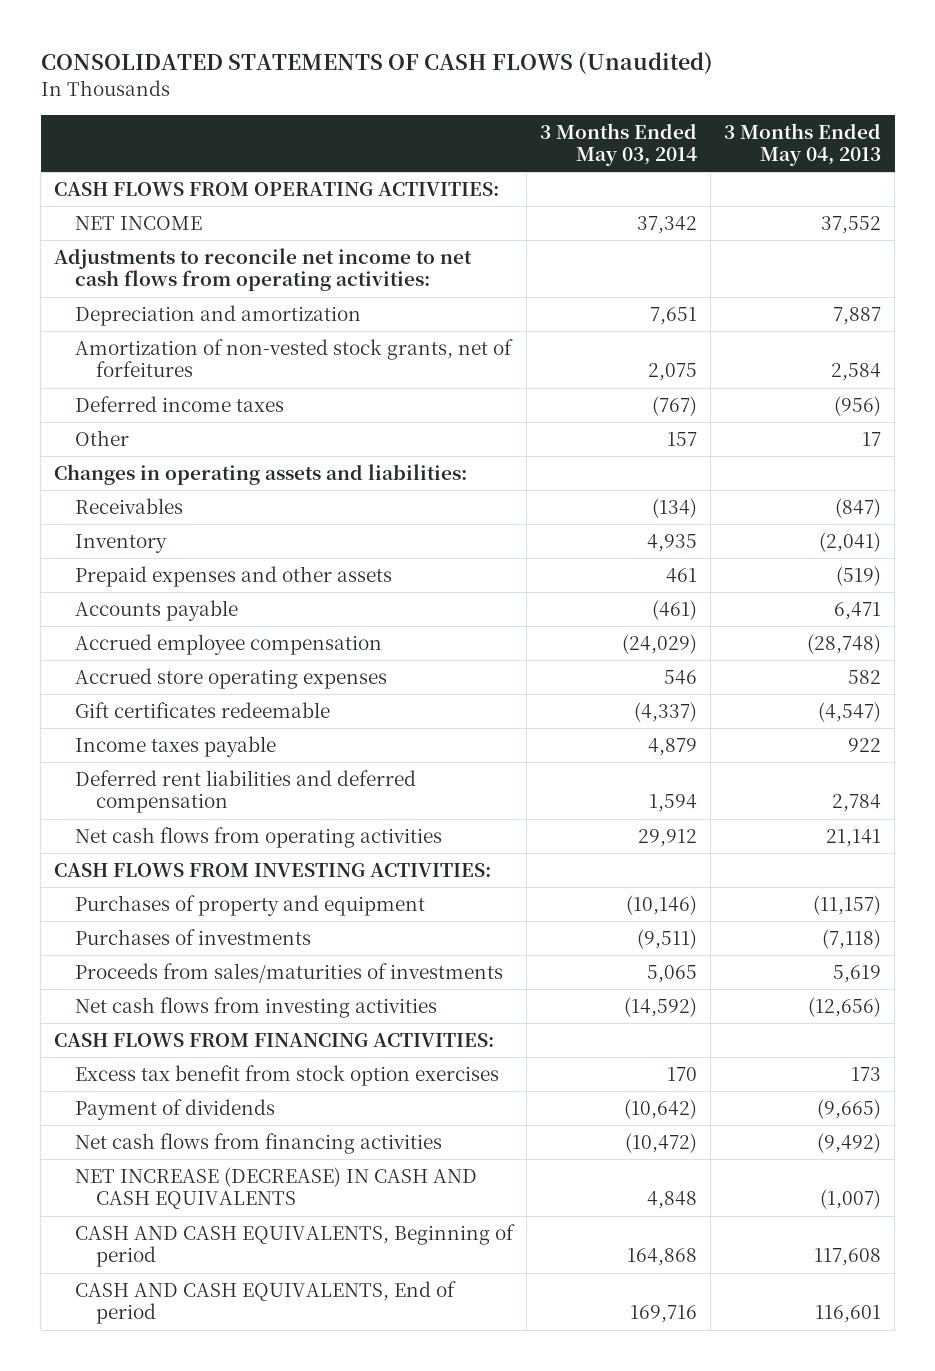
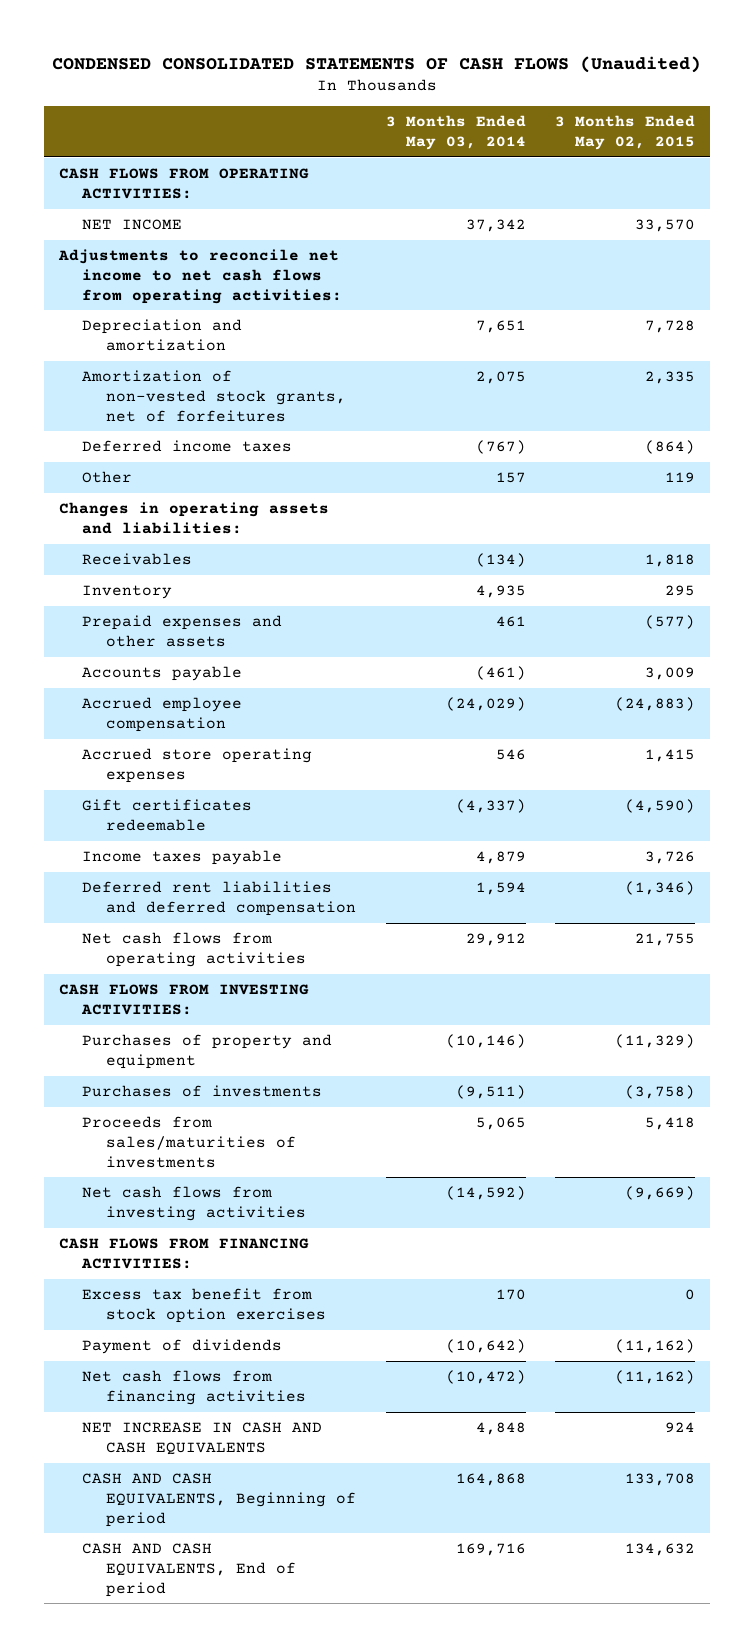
[40,52,713,76] CONSOLIDATED STATEMENTS OF CASH FLOWS (Unaudited) -> [51,55,701,73] CONDENSED CONSOLIDATED STATEMENTS OF CASH FLOWS (Unaudited)
[724,122,882,166] 3 Months Ended May 04, 2013 -> none
none -> [555,115,696,150] 3 Months Ended May 02, 2015
[75,1166,478,1210] NET INCREASE (DECREASE) IN CASH AND CASH EQUIVALENTS -> [82,1421,323,1455] NET INCREASE IN CASH AND CASH EQUIVALENTS

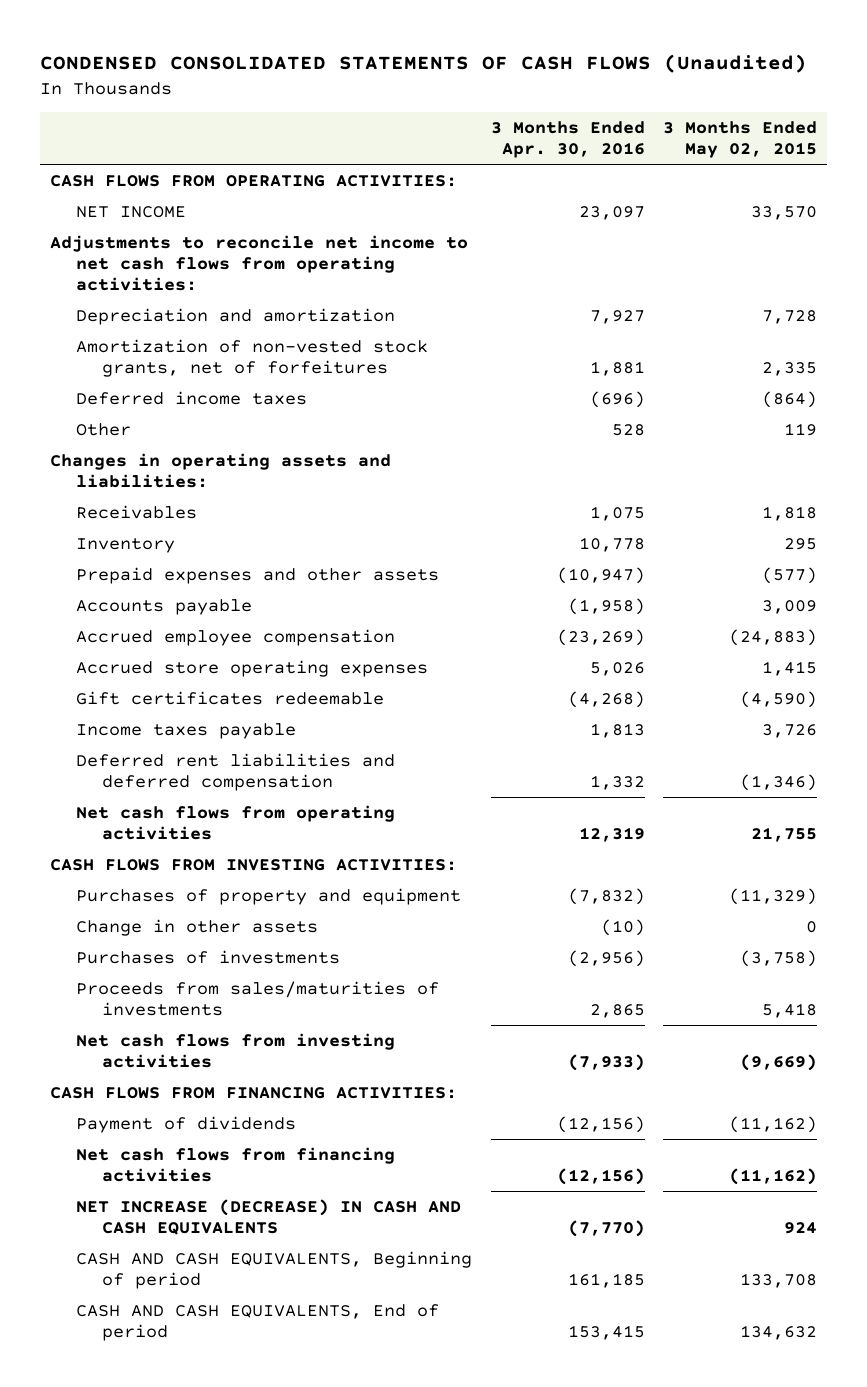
[385,115,526,150] 3 Months Ended May 03, 2014 -> none
none -> [490,121,645,159] 3 Months Ended Apr. 30, 2016
none -> [75,918,318,936] Change in other assets
[82,1287,326,1323] Excess tax benefit from stock option exercises -> none
[82,1421,323,1455] NET INCREASE IN CASH AND CASH EQUIVALENTS -> [75,1198,461,1236] NET INCREASE (DECREASE) IN CASH AND CASH EQUIVALENTS

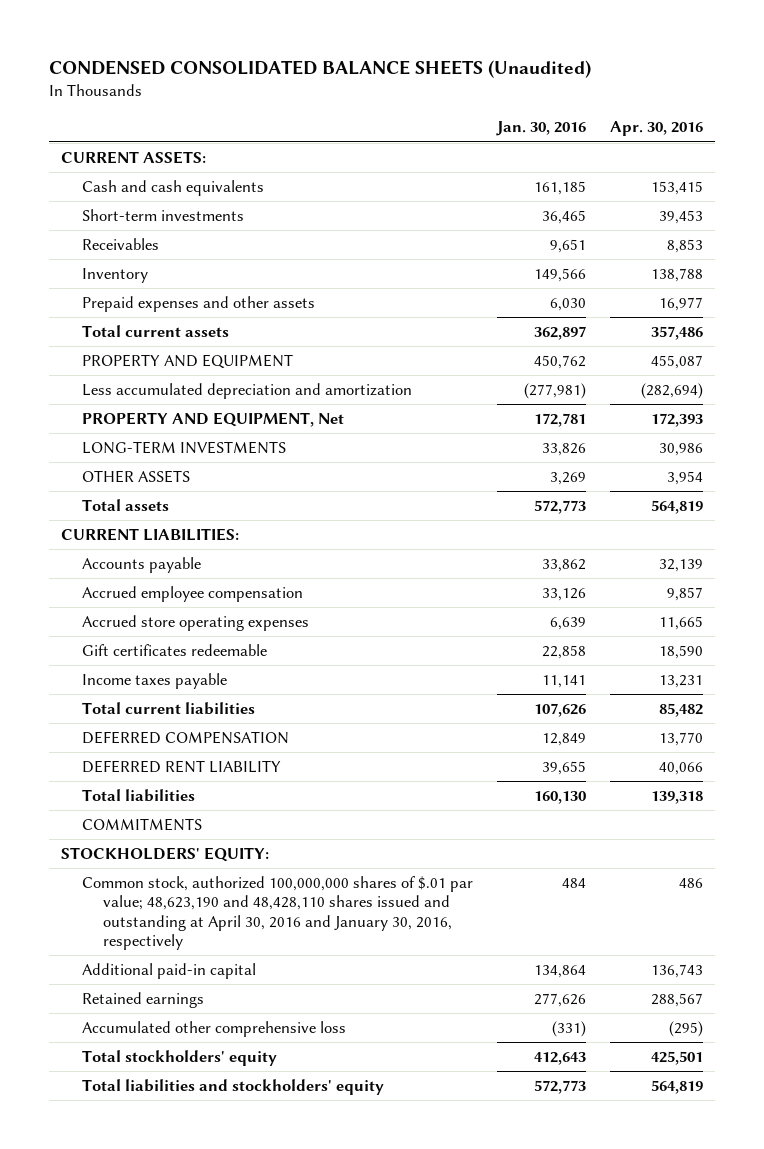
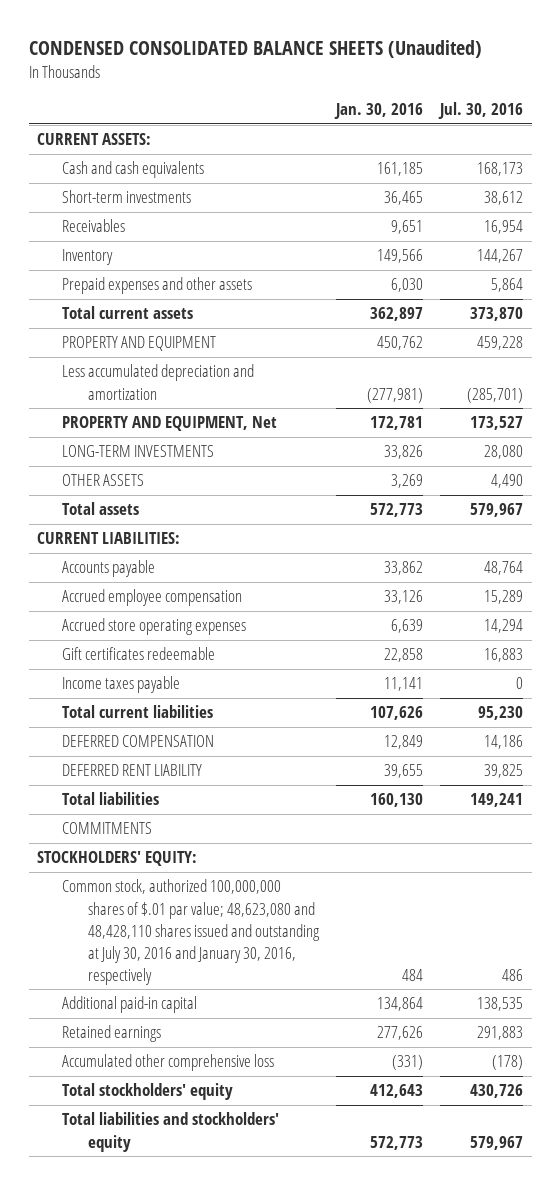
[609,121,703,137] Apr. 30, 2016 -> none
none -> [438,102,524,120] Jul. 30, 2016
[81,875,473,950] Common stock, authorized 100,000,000 shares of $.01 par value; 48,623,190 and 48,428,110 shares issued and outstanding at April 30, 2016 and January 30, 2016, respectively -> [62,879,320,985] Common stock, authorized 100,000,000 shares of $.01 par value; 48,623,080 and 48,428,110 shares issued and outstanding at July 30, 2016 and January 30, 2016, respectively

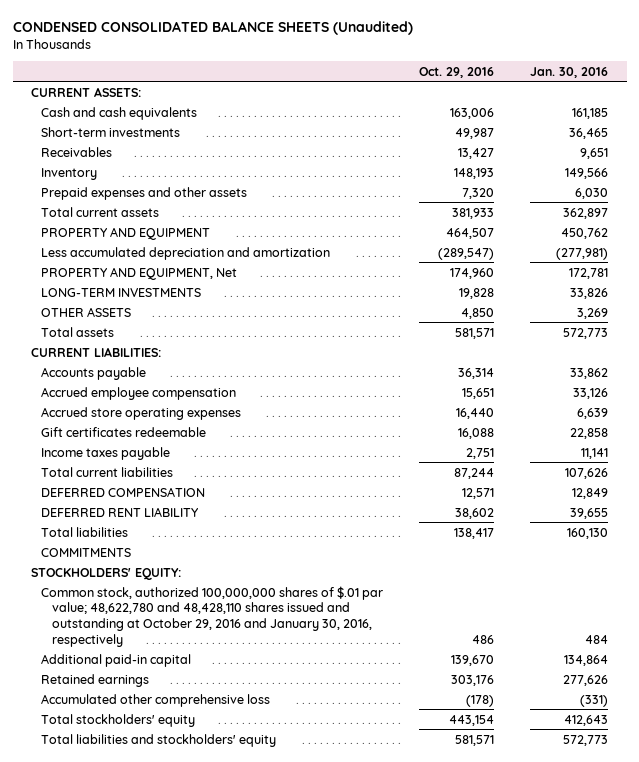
[438,102,524,120] Jul. 30, 2016 -> none
none -> [419,66,495,78] Oct. 29, 2016
[62,879,320,985] Common stock, authorized 100,000,000 shares of $.01 par value; 48,623,080 and 48,428,110 shares issued and outstanding at July 30, 2016 and January 30, 2016, respectively -> [41,585,384,647] Common stock, authorized 100,000,000 shares of $.01 par value; 48,622,780 and 48,428,110 shares issued and outstanding at October 29, 2016 and January 30, 2016, respectively

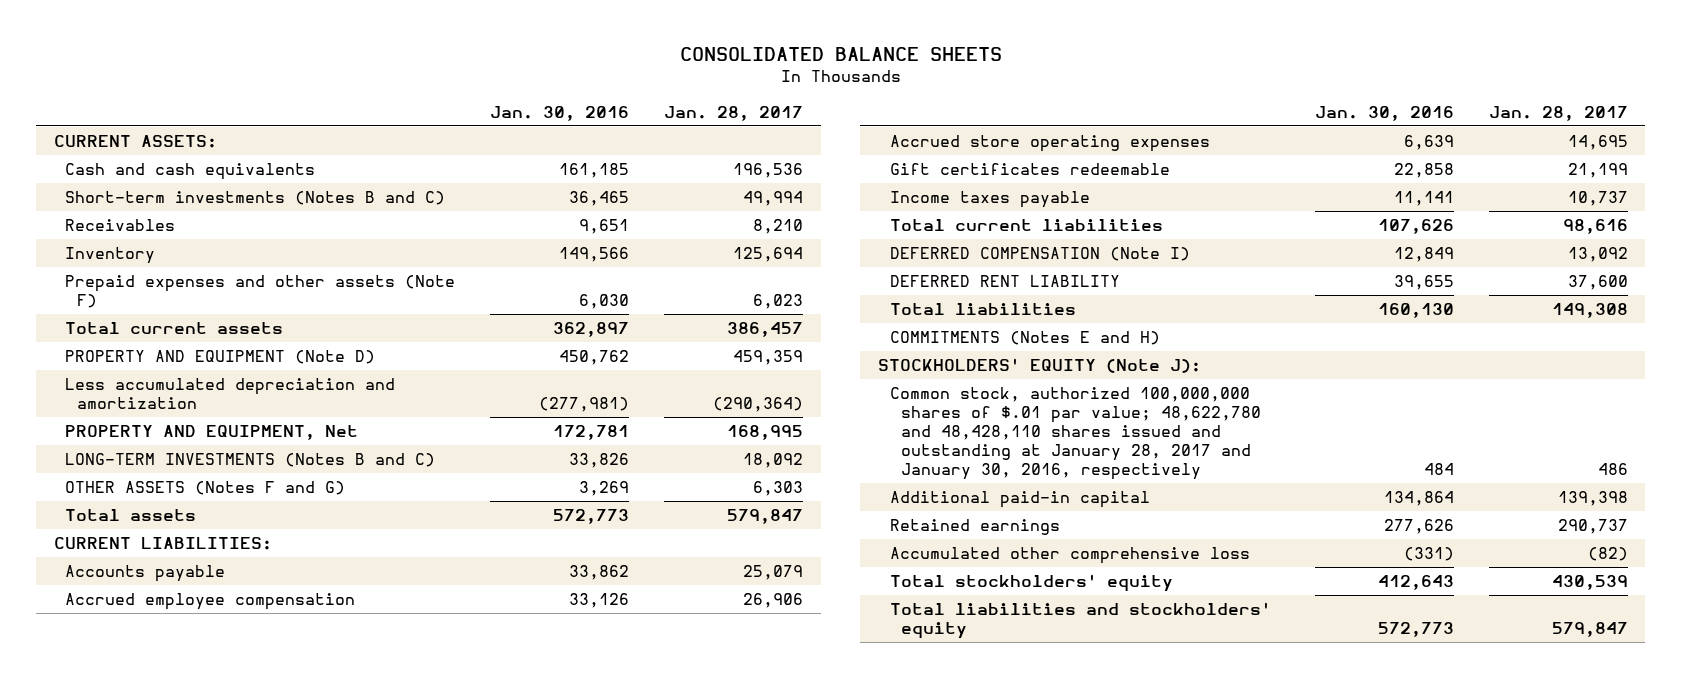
[12,20,413,35] CONDENSED CONSOLIDATED BALANCE SHEETS (Unaudited) -> [679,46,1002,61] CONSOLIDATED BALANCE SHEETS
[419,66,495,78] Oct. 29, 2016 -> none
none -> [664,105,804,121] Jan. 28, 2017
[41,126,181,137] Short-term investments -> [65,190,446,205] Short-term investments (Notes B and C)
[41,186,248,200] Prepaid expenses and other assets -> [65,274,456,308] Prepaid expenses and other assets (Note F)
[41,226,211,240] PROPERTY AND EQUIPMENT -> [65,349,376,364] PROPERTY AND EQUIPMENT (Note D)
[41,287,202,297] LONG-TERM INVESTMENTS -> [65,452,436,467] LONG-TERM INVESTMENTS (Notes B and C)
[41,306,132,317] OTHER ASSETS -> [65,480,346,495] OTHER ASSETS (Notes F and G)
[41,486,206,497] DEFERRED COMPENSATION -> [889,246,1190,261] DEFERRED COMPENSATION (Note I)
[41,547,132,557] COMMITMENTS -> [889,330,1160,345] COMMITMENTS (Notes E and H)
[30,567,181,580] STOCKHOLDERS' EQUITY: -> [877,357,1201,373] STOCKHOLDERS' EQUITY (Note J):
[41,585,384,647] Common stock, authorized 100,000,000 shares of $.01 par value; 48,622,780 and 48,428,110 shares issued and outstanding at October 29, 2016 and January 30, 2016, respectively -> [889,386,1262,480] Common stock, authorized 100,000,000 shares of $.01 par value; 48,622,780 and 48,428,110 shares issued and outstanding at January 28, 2017 and January 30, 2016, respectively

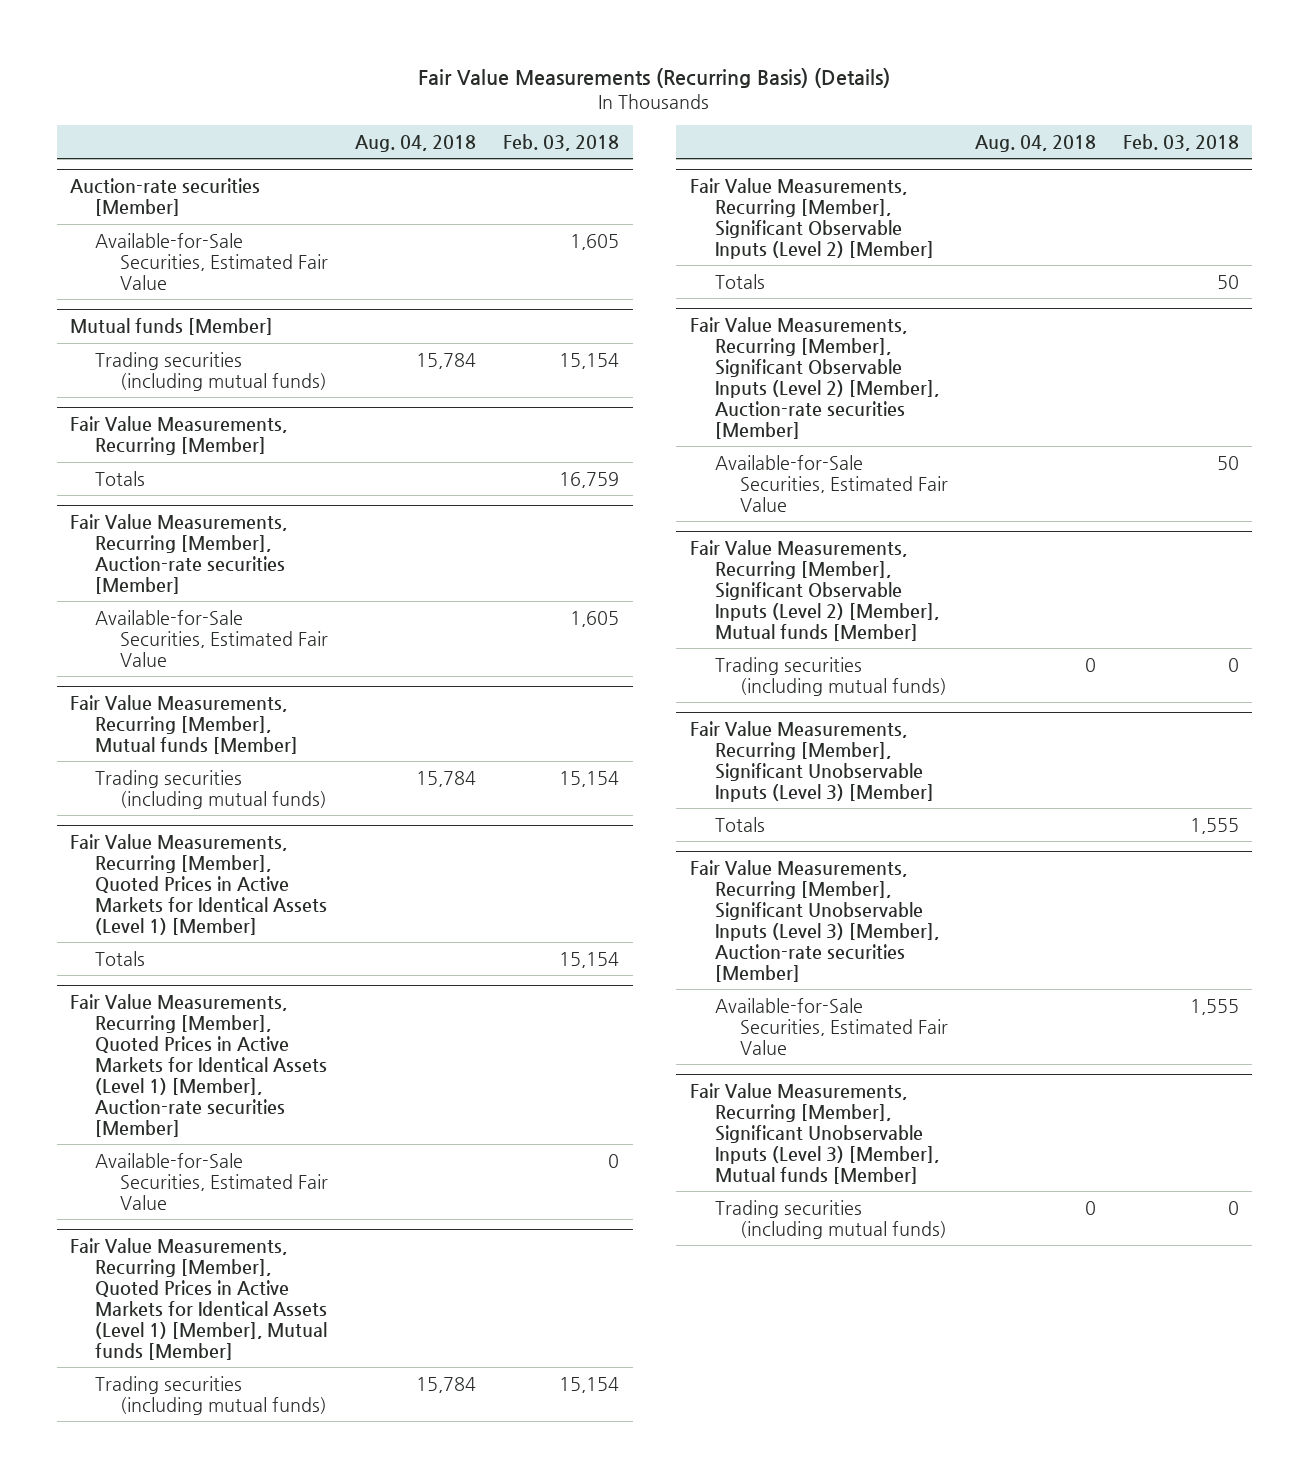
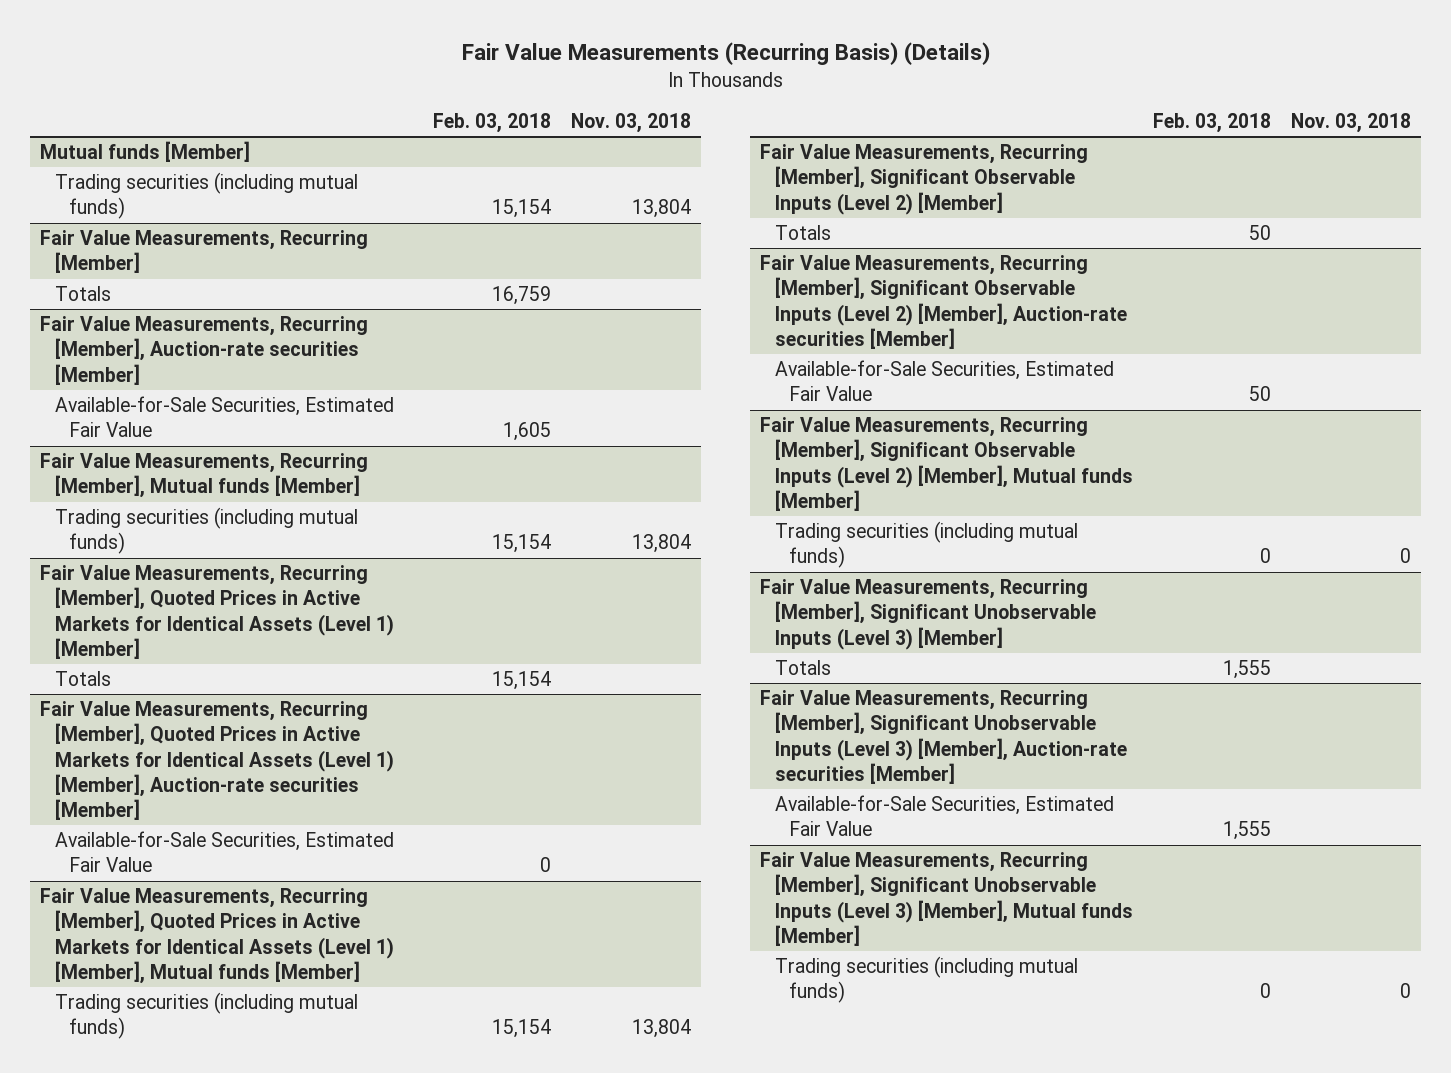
[355,134,477,152] Aug. 04, 2018 -> none
none -> [571,113,692,134] Nov. 03, 2018
[70,178,261,217] Auction-rate securities [Member] -> none
[95,232,329,290] Available-for-Sale Securities, Estimated Fair Value -> none

